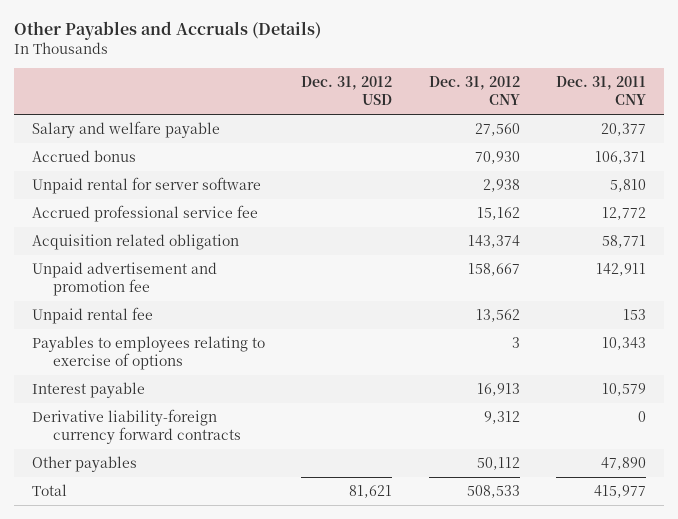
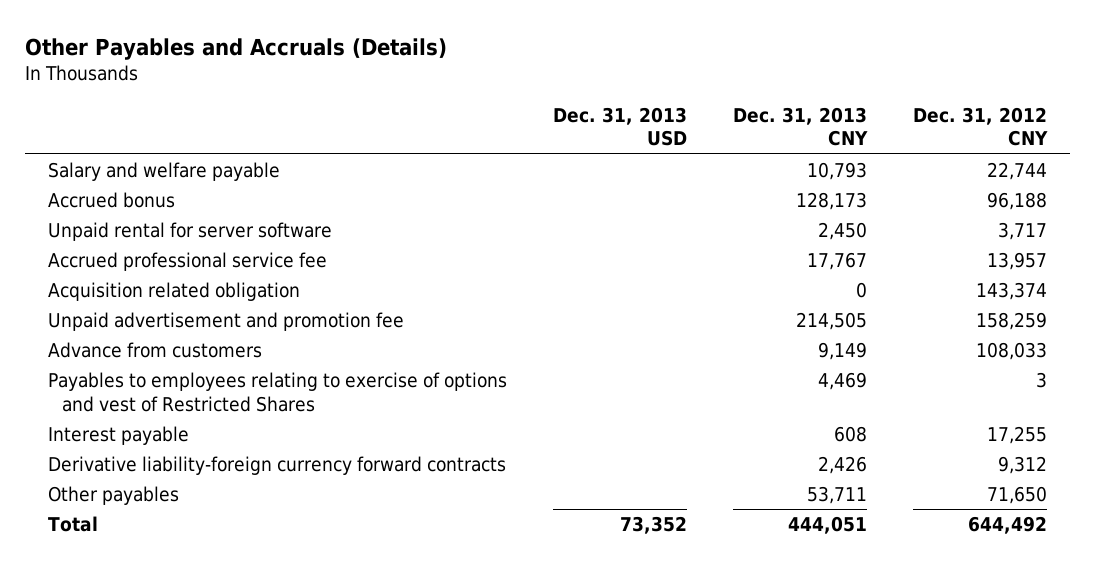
[301,76,393,105] Dec. 31, 2012 USD -> none
[556,76,647,105] Dec. 31, 2011 CNY -> none
none -> [553,106,688,147] Dec. 31, 2013 USD
none -> [732,106,868,147] Dec. 31, 2013 CNY
[474,123,520,137] 27,560 -> [986,162,1047,181] 22,744
[474,151,520,165] 70,930 -> [986,192,1047,211] 96,188
[482,179,520,193] 2,938 -> [997,222,1047,241] 3,717
[476,207,520,221] 15,162 -> [986,252,1047,271] 13,957
[31,307,153,325] Unpaid rental fee -> none
[467,263,520,277] 158,667 -> [975,312,1047,331] 158,259
none -> [48,342,263,359] Advance from customers
[31,336,265,370] Payables to employees relating to exercise of options -> [48,372,508,412] Payables to employees relating to exercise of options and vest of Restricted Shares
[476,383,520,397] 16,913 -> [986,426,1047,445] 17,255
[476,457,520,471] 50,112 -> [986,486,1047,505] 71,650
[466,485,520,499] 508,533 -> [967,516,1047,535] 644,492

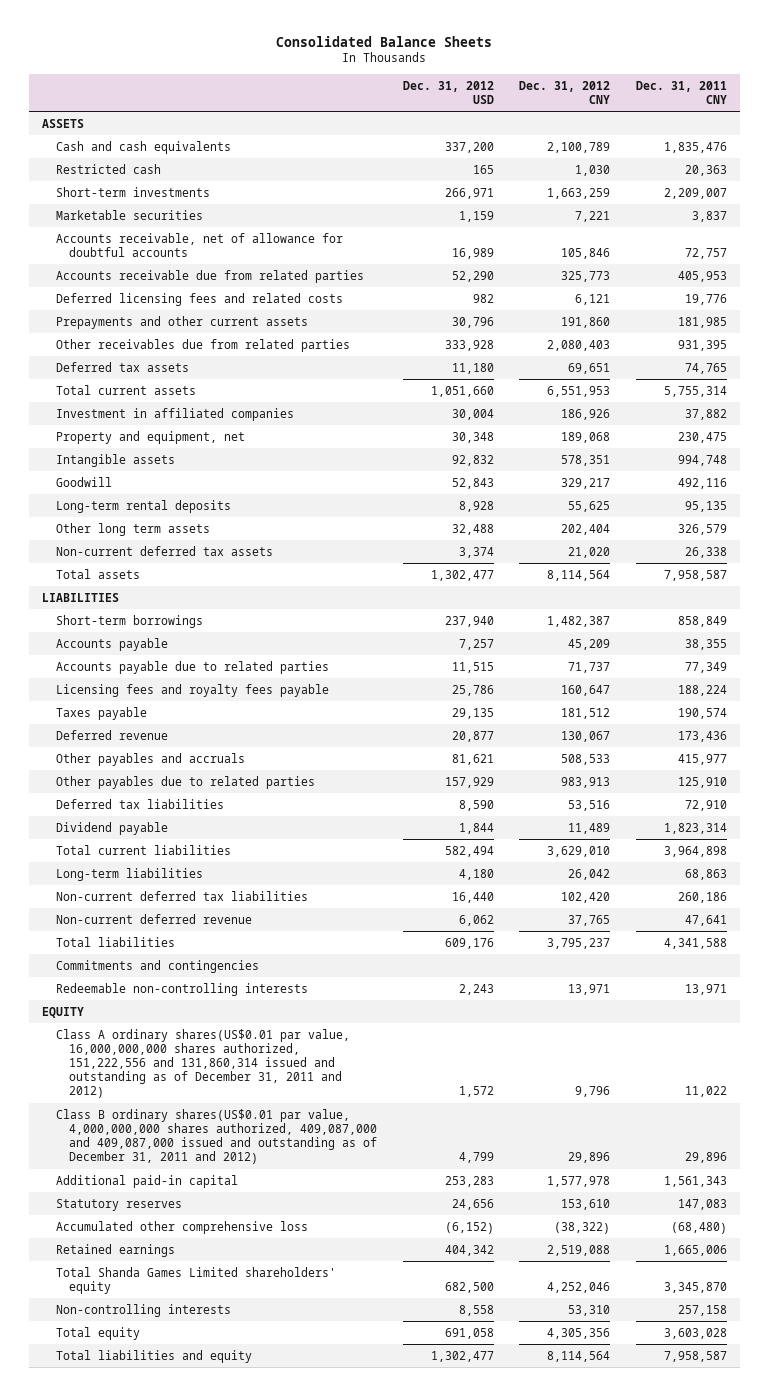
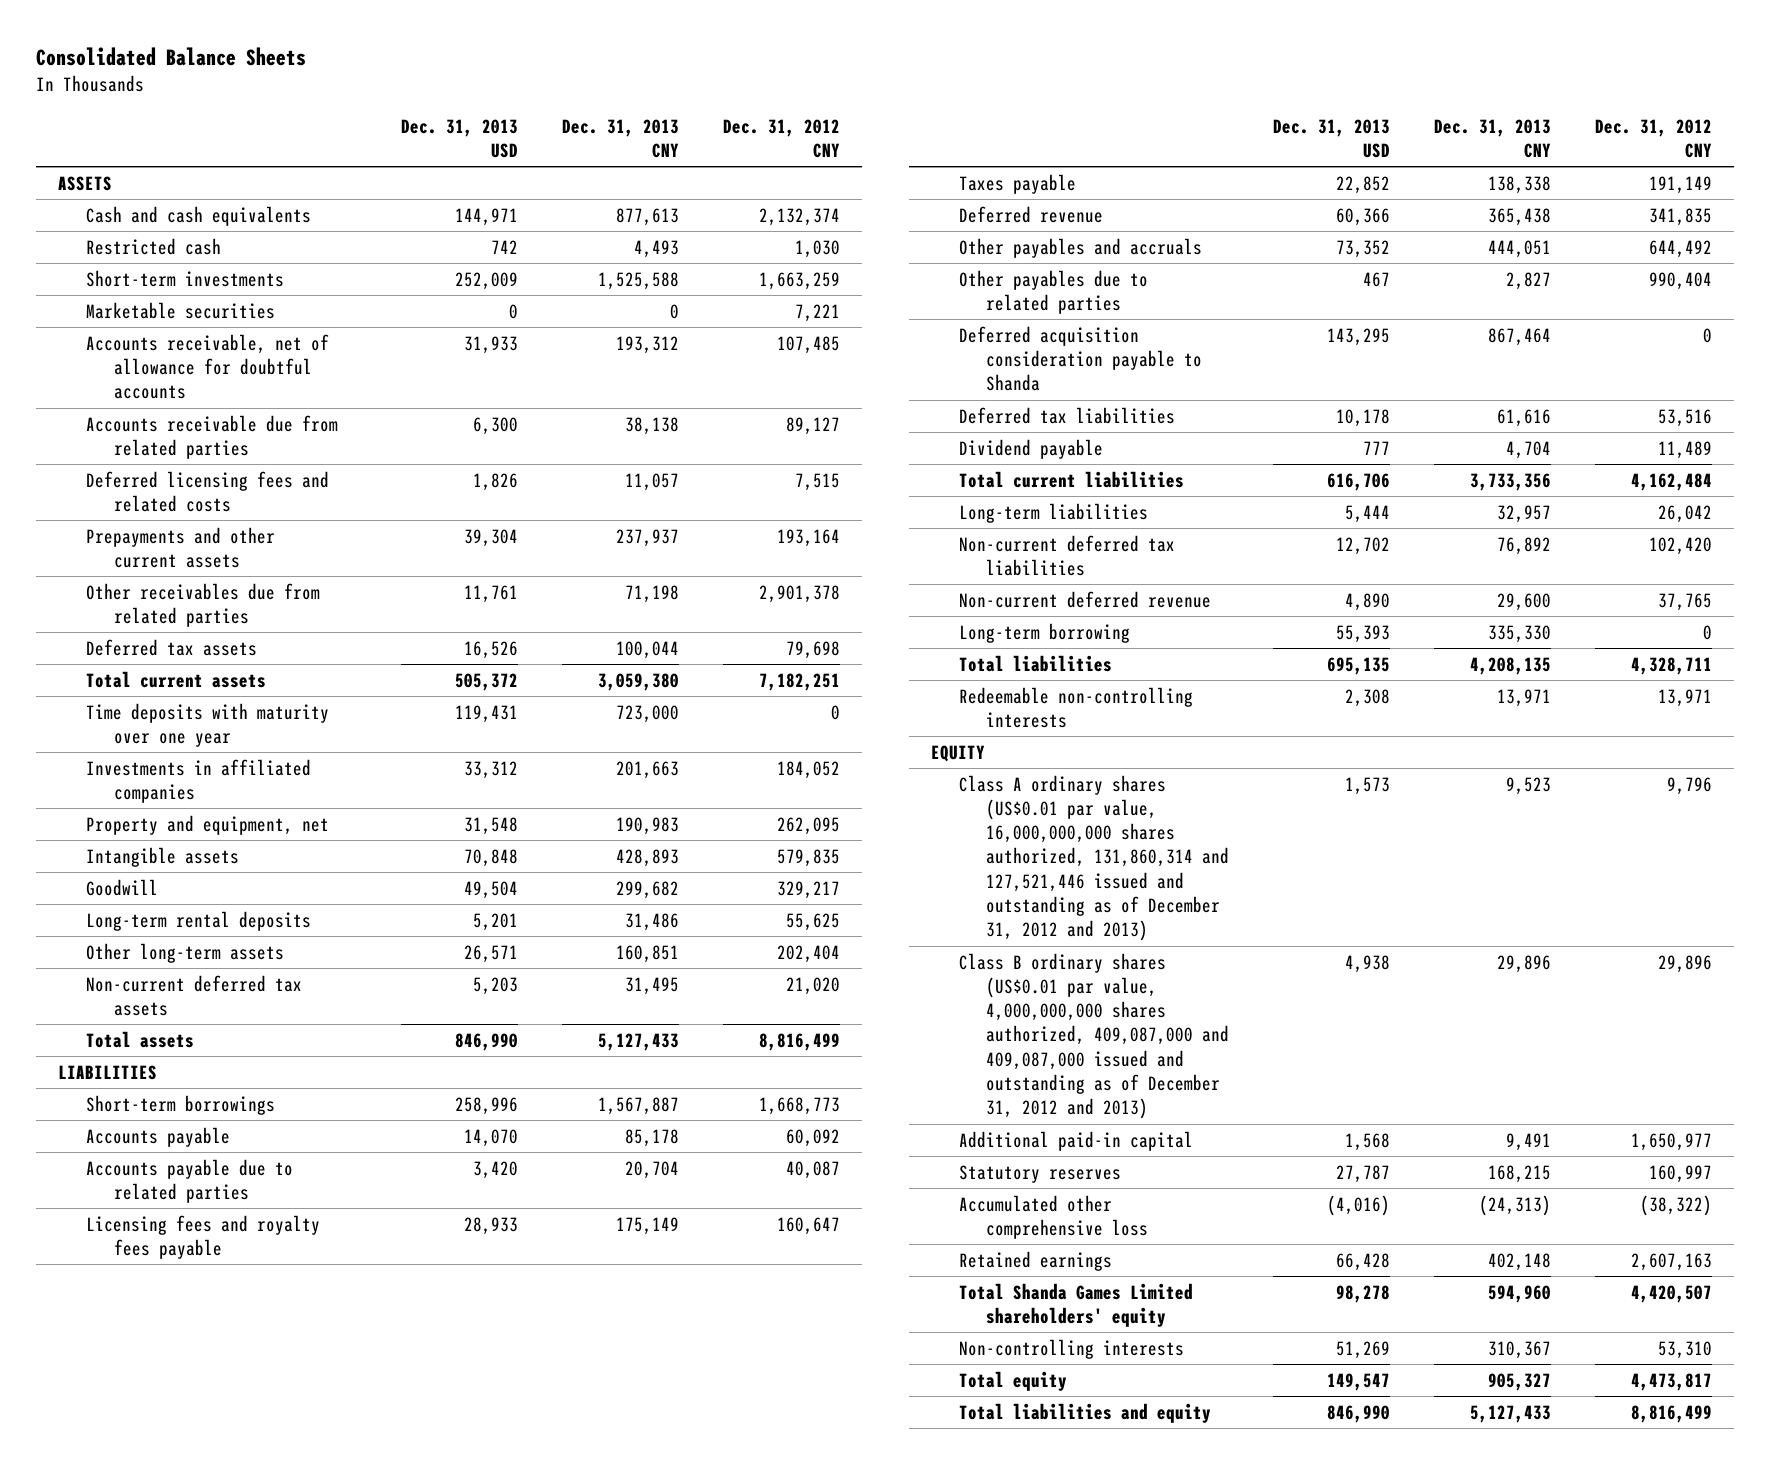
[402,80,494,104] Dec. 31, 2012 USD -> none
[635,80,727,104] Dec. 31, 2011 CNY -> none
none -> [400,118,518,158] Dec. 31, 2013 USD
none -> [561,118,679,158] Dec. 31, 2013 CNY
[547,141,611,153] 2,100,789 -> [758,207,840,226] 2,132,374
[561,247,611,259] 105,846 -> [776,335,840,354] 107,485
[561,270,611,282] 325,773 -> [785,416,840,435] 89,127
[575,293,611,305] 6,121 -> [794,472,840,491] 7,515
[561,316,611,328] 191,860 -> [776,528,840,547] 193,164
[547,339,611,351] 2,080,403 -> [758,584,840,603] 2,901,378
[568,362,611,374] 69,651 -> [785,640,840,659] 79,698
[547,385,611,397] 6,551,953 -> [758,672,840,691] 7,182,251
none -> [85,702,329,747] Time deposits with maturity over one year
[55,407,294,421] Investment in affiliated companies -> [85,758,311,803] Investments in affiliated companies
[561,408,611,420] 186,926 -> [776,760,840,779] 184,052
[561,431,611,443] 189,068 -> [776,816,840,835] 262,095
[561,454,611,466] 578,351 -> [776,848,840,867] 579,835
[55,522,210,536] Other long term assets -> [85,942,284,963] Other long-term assets
[547,569,611,581] 8,114,564 -> [758,1032,840,1051] 8,816,499
[547,615,611,627] 1,482,387 -> [758,1096,840,1115] 1,668,773
[568,638,611,650] 45,209 -> [785,1128,840,1147] 60,092
[568,661,611,673] 71,737 -> [785,1160,840,1179] 40,087
[561,707,611,719] 181,512 -> [1649,175,1713,194] 191,149
[561,730,611,742] 130,067 -> [1649,207,1713,226] 341,835
[561,753,611,765] 508,533 -> [1649,239,1713,258] 644,492
[561,776,611,788] 983,913 -> [1649,271,1713,290] 990,404
none -> [958,325,1203,392] Deferred acquisition consideration payable to Shanda
[547,845,611,857] 3,629,010 -> [1631,472,1713,491] 4,162,484
[55,959,259,973] Commitments and contingencies -> none
none -> [958,622,1130,643] Long-term borrowing
[547,937,611,949] 3,795,237 -> [1631,656,1713,675] 4,328,711
[55,1028,350,1099] Class A ordinary shares(US$0.01 par value, 16,000,000,000 shares authorized, 151,222,556 and 131,860,314 issued and outstanding as of December 31, 2011 and 2012) -> [958,774,1230,942] Class A ordinary shares (US$0.01 par value, 16,000,000,000 shares authorized, 131,860,314 and 127,521,446 issued and outstanding as of December 31, 2012 and 2013)
[55,1108,378,1165] Class B ordinary shares(US$0.01 par value, 4,000,000,000 shares authorized, 409,087,000 and 409,087,000 issued and outstanding as of December 31, 2011 and 2012) -> [958,952,1230,1120] Class B ordinary shares (US$0.01 par value, 4,000,000,000 shares authorized, 409,087,000 and 409,087,000 issued and outstanding as of December 31, 2012 and 2013)
[547,1175,611,1187] 1,577,978 -> [1631,1132,1713,1151] 1,650,977
[561,1198,611,1210] 153,610 -> [1649,1164,1713,1183] 160,997
[547,1244,611,1256] 2,519,088 -> [1631,1252,1713,1271] 2,607,163
[547,1281,611,1293] 4,252,046 -> [1631,1284,1713,1303] 4,420,507
[547,1327,611,1339] 4,305,356 -> [1631,1372,1713,1391] 4,473,817
[547,1350,611,1362] 8,114,564 -> [1631,1404,1713,1423] 8,816,499

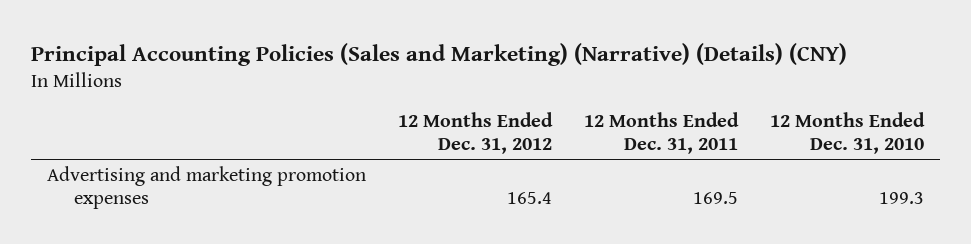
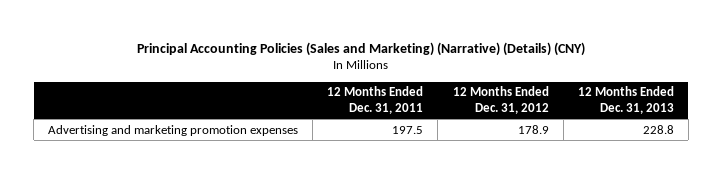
[769,112,925,155] 12 Months Ended Dec. 31, 2010 -> none
none -> [577,86,674,114] 12 Months Ended Dec. 31, 2013
[506,192,552,205] 165.4 -> [517,124,549,134] 178.9
[692,192,738,205] 169.5 -> [392,125,424,134] 197.5

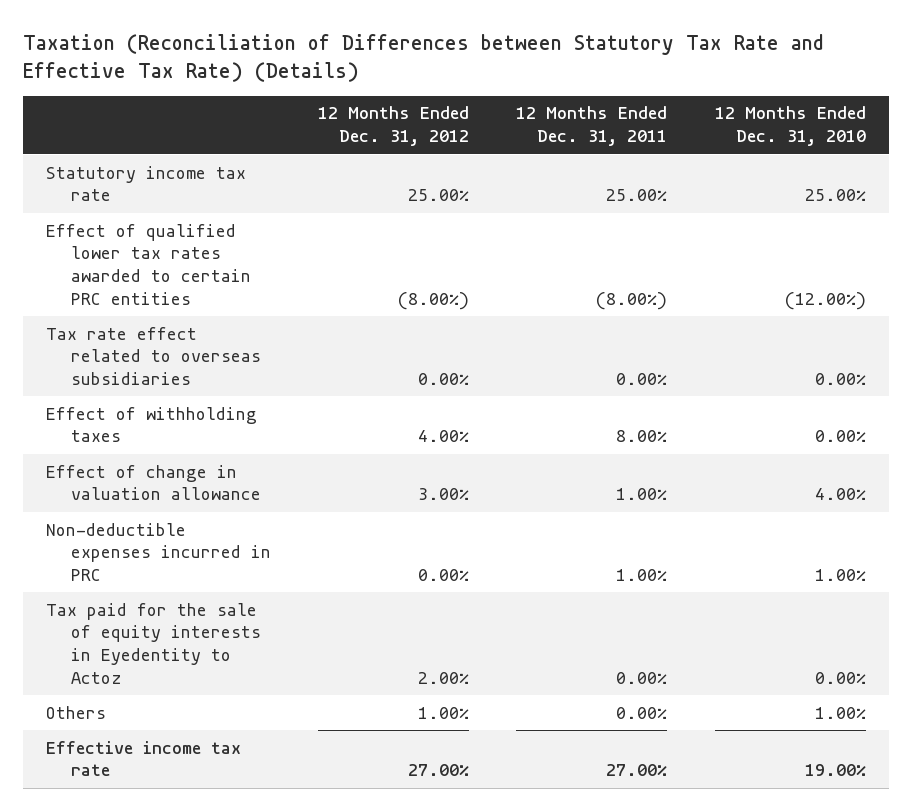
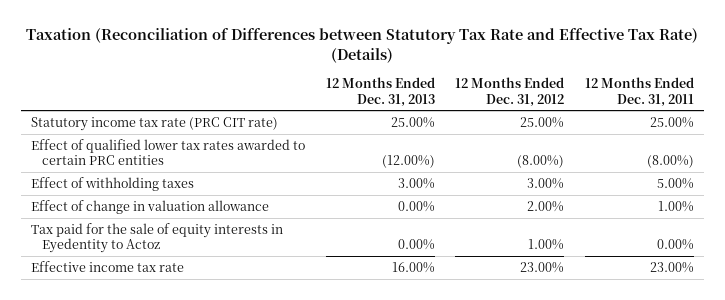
[714,106,866,147] 12 Months Ended Dec. 31, 2010 -> none
none -> [325,77,435,107] 12 Months Ended Dec. 31, 2013
[46,165,247,202] Statutory income tax rate -> [31,116,279,131] Statutory income tax rate (PRC CIT rate)
[46,326,262,386] Tax rate effect related to overseas subsidiaries -> none
[46,522,272,582] Non-deductible expenses incurred in PRC -> none
[46,705,107,719] Others -> none
[418,430,470,443] 4.00% -> [527,177,565,189] 3.00%
[616,430,668,443] 8.00% -> [656,177,694,189] 5.00%
[418,488,470,501] 3.00% -> [527,200,565,212] 2.00%
[418,671,470,684] 2.00% -> [528,239,565,251] 1.00%
[408,764,470,777] 27.00% -> [520,261,565,273] 23.00%
[606,764,668,777] 27.00% -> [649,261,694,273] 23.00%

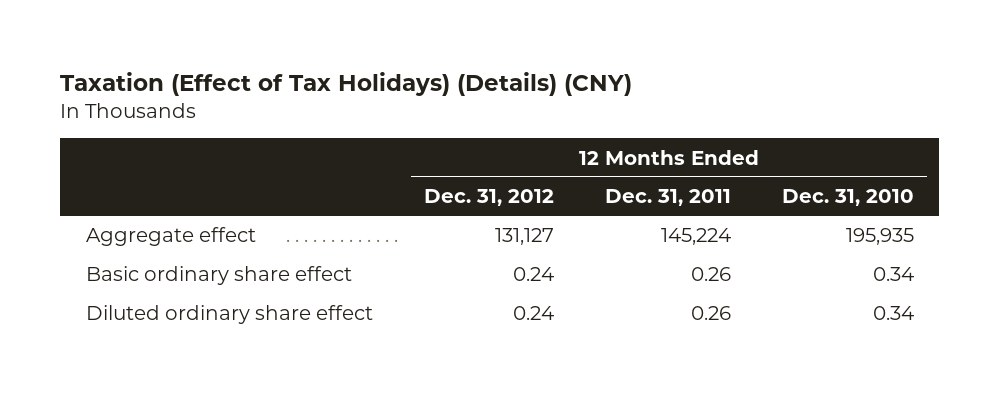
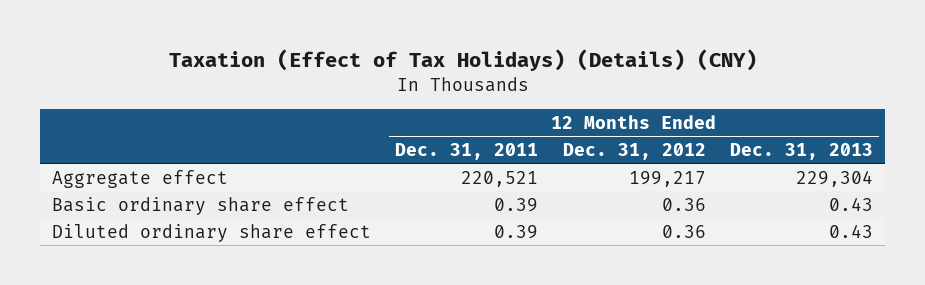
[781,189,914,207] Dec. 31, 2010 -> none
none -> [729,142,873,160] Dec. 31, 2013
[494,228,554,246] 131,127 -> [628,170,706,187] 199,217
[660,228,731,246] 145,224 -> [461,170,539,187] 220,521
[512,267,554,282] 0.24 -> [661,197,706,211] 0.36
[690,267,731,282] 0.26 -> [494,197,539,212] 0.39
[512,306,554,321] 0.24 -> [661,224,706,238] 0.36
[690,306,731,321] 0.26 -> [494,224,539,239] 0.39

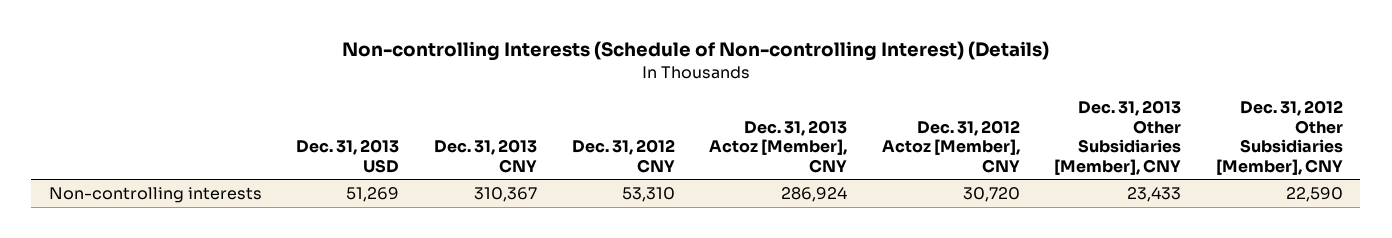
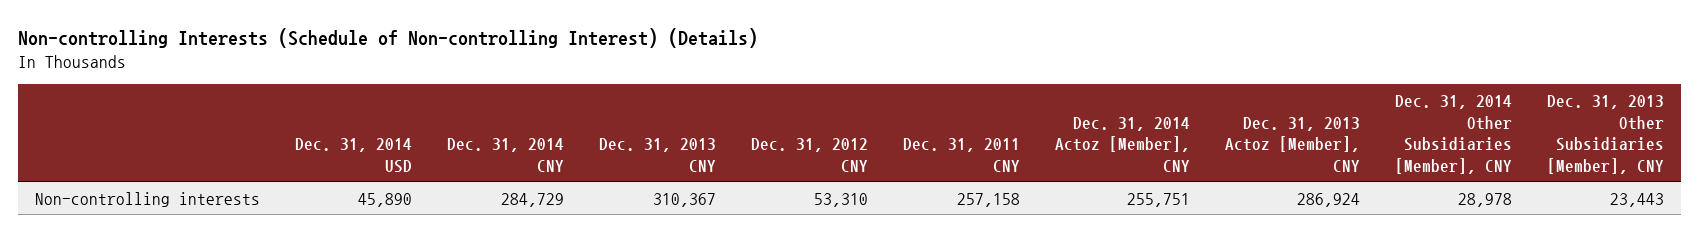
[296,139,400,173] Dec. 31, 2013 USD -> none
[881,119,1020,173] Dec. 31, 2012 Actoz [Member], CNY -> none
[1216,100,1344,175] Dec. 31, 2012 Other Subsidiaries [Member], CNY -> none
none -> [295,138,413,173] Dec. 31, 2014 USD
none -> [447,138,565,172] Dec. 31, 2014 CNY
none -> [903,138,1021,172] Dec. 31, 2011 CNY
none -> [1054,116,1190,172] Dec. 31, 2014 Actoz [Member], CNY
none -> [1394,95,1512,174] Dec. 31, 2014 Other Subsidiaries [Member], CNY
[1127,187,1182,203] 23,433 -> [1609,192,1664,207] 23,443

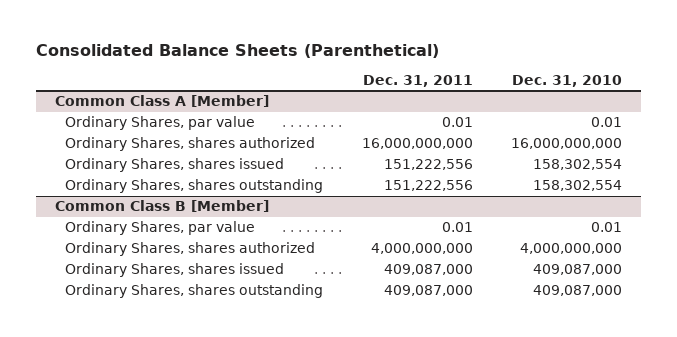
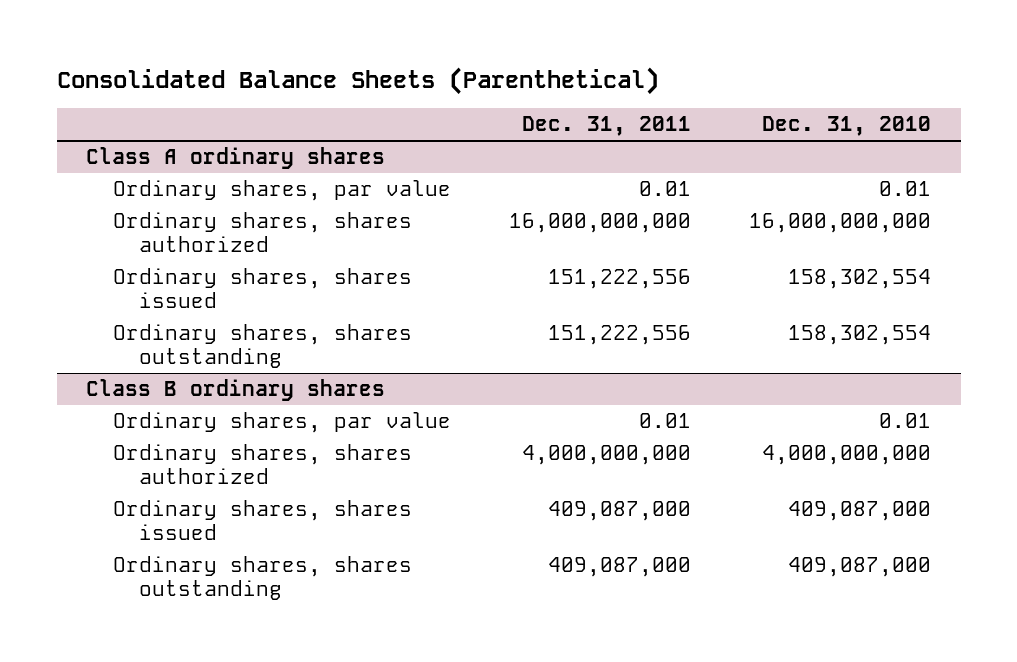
[54,95,269,108] Common Class A [Member] -> none
[54,200,269,213] Common Class B [Member] -> none
none -> [85,147,385,170] Class A ordinary shares
[65,116,256,131] Ordinary Shares, par value -> [112,180,451,202] Ordinary shares, par value
[65,137,316,152] Ordinary Shares, shares authorized -> [112,212,412,253] Ordinary shares, shares authorized
[65,158,285,173] Ordinary Shares, shares issued -> [112,268,412,309] Ordinary shares, shares issued
[65,179,324,194] Ordinary Shares, shares outstanding -> [112,324,412,369] Ordinary shares, shares outstanding
none -> [85,379,385,402] Class B ordinary shares
[65,221,256,236] Ordinary Shares, par value -> [112,412,451,434] Ordinary shares, par value
[65,242,316,257] Ordinary Shares, shares authorized -> [112,444,412,485] Ordinary shares, shares authorized
[65,263,285,278] Ordinary Shares, shares issued -> [112,500,412,541] Ordinary shares, shares issued
[65,284,324,299] Ordinary Shares, shares outstanding -> [112,556,412,601] Ordinary shares, shares outstanding

